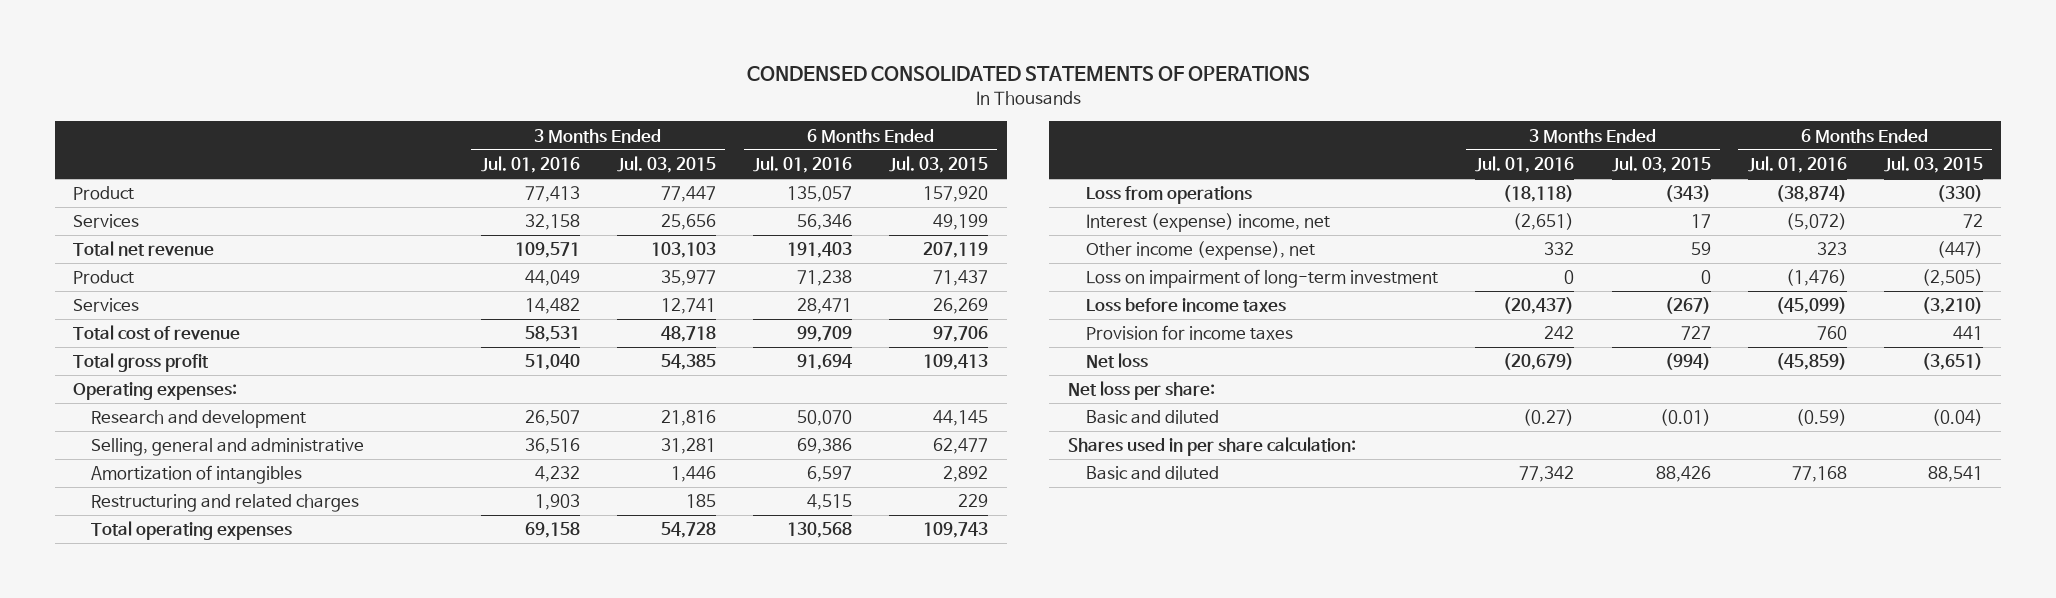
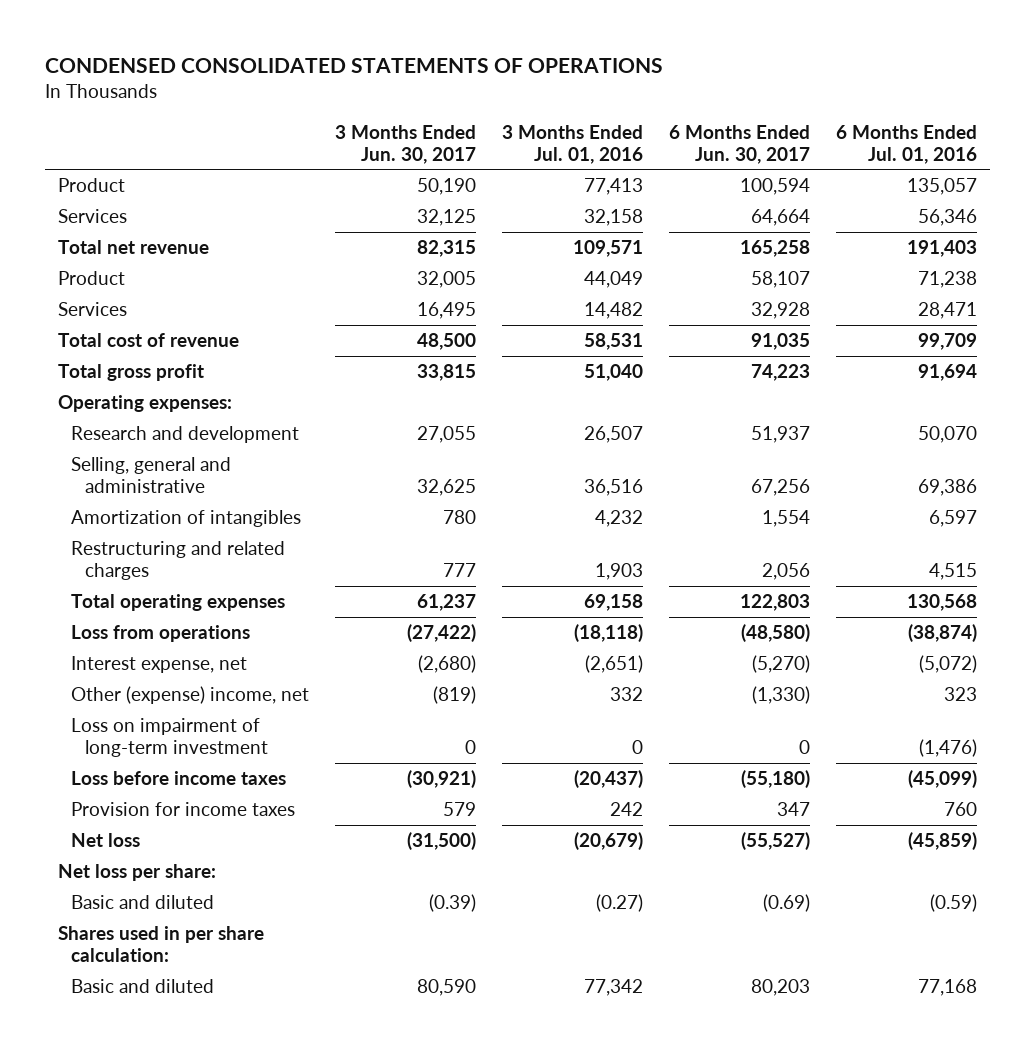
[616,156,716,174] Jul. 03, 2015 -> none
[889,156,989,174] Jul. 03, 2015 -> none
none -> [335,124,477,164] 3 Months Ended Jun. 30, 2017
none -> [668,124,810,164] 6 Months Ended Jun. 30, 2017
[1086,213,1331,233] Interest (expense) income, net -> [71,656,248,674] Interest expense, net
[1086,241,1316,261] Other income (expense), net -> [71,686,310,705] Other (expense) income, net

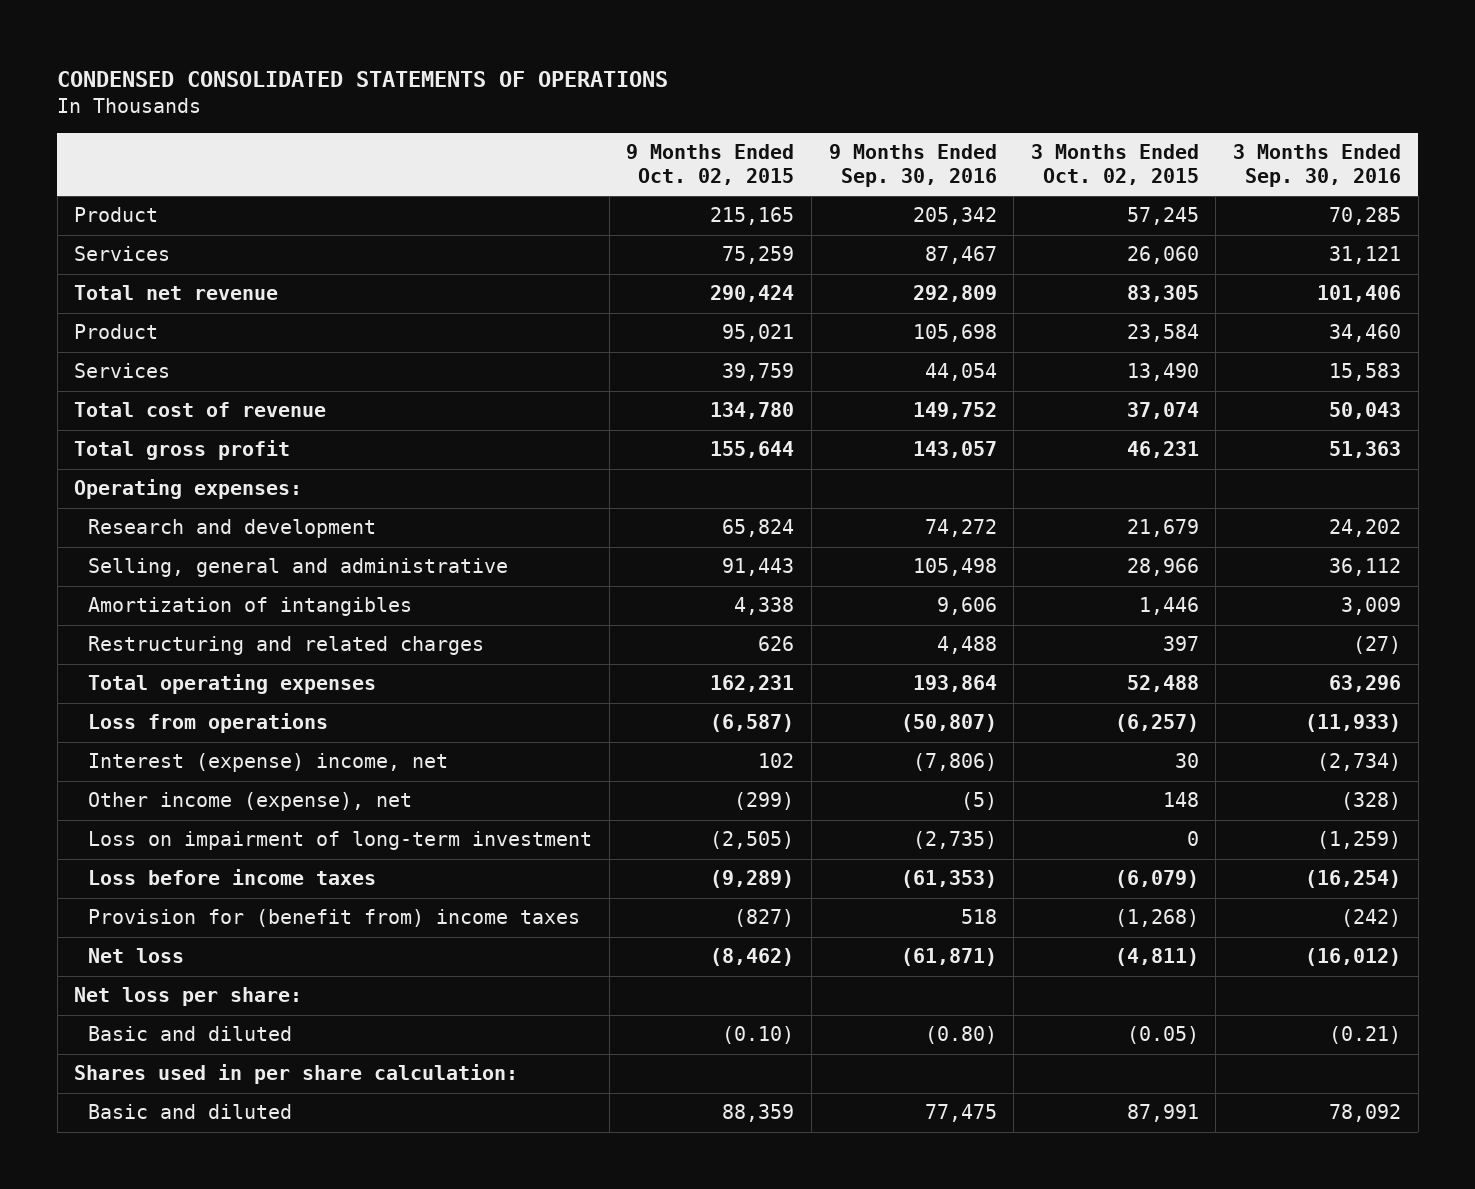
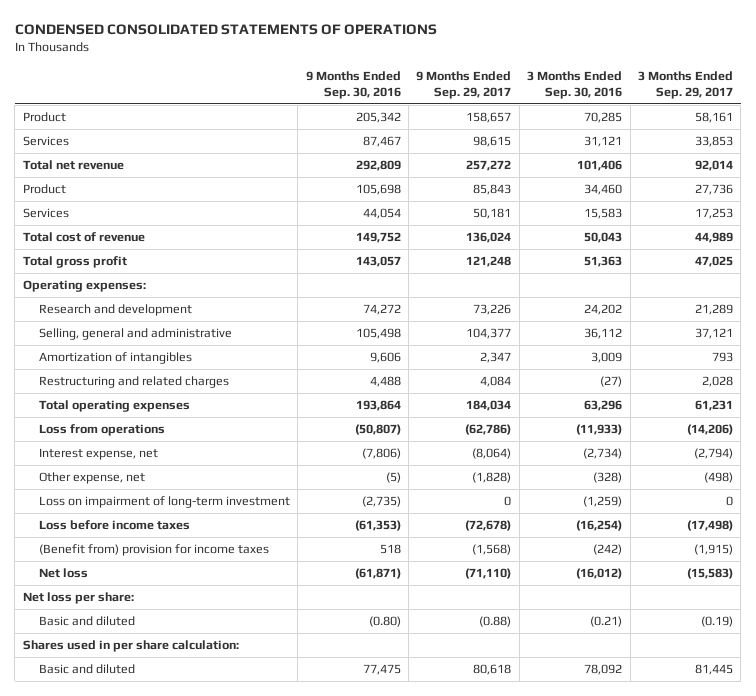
[626,144,795,186] 9 Months Ended Oct. 02, 2015 -> none
[1030,144,1199,186] 3 Months Ended Oct. 02, 2015 -> none
none -> [416,70,512,100] 9 Months Ended Sep. 29, 2017
none -> [637,70,733,100] 3 Months Ended Sep. 29, 2017
[88,753,449,773] Interest (expense) income, net -> [38,447,158,460] Interest expense, net
[88,792,413,812] Other income (expense), net -> [38,471,145,484] Other expense, net
[88,909,581,928] Provision for (benefit from) income taxes -> [38,543,269,556] (Benefit from) provision for income taxes

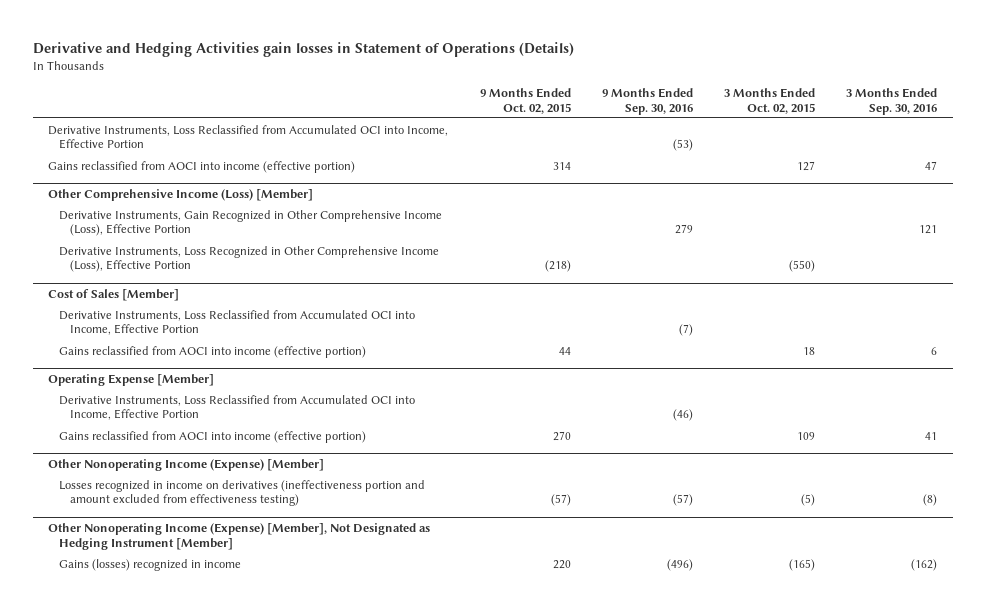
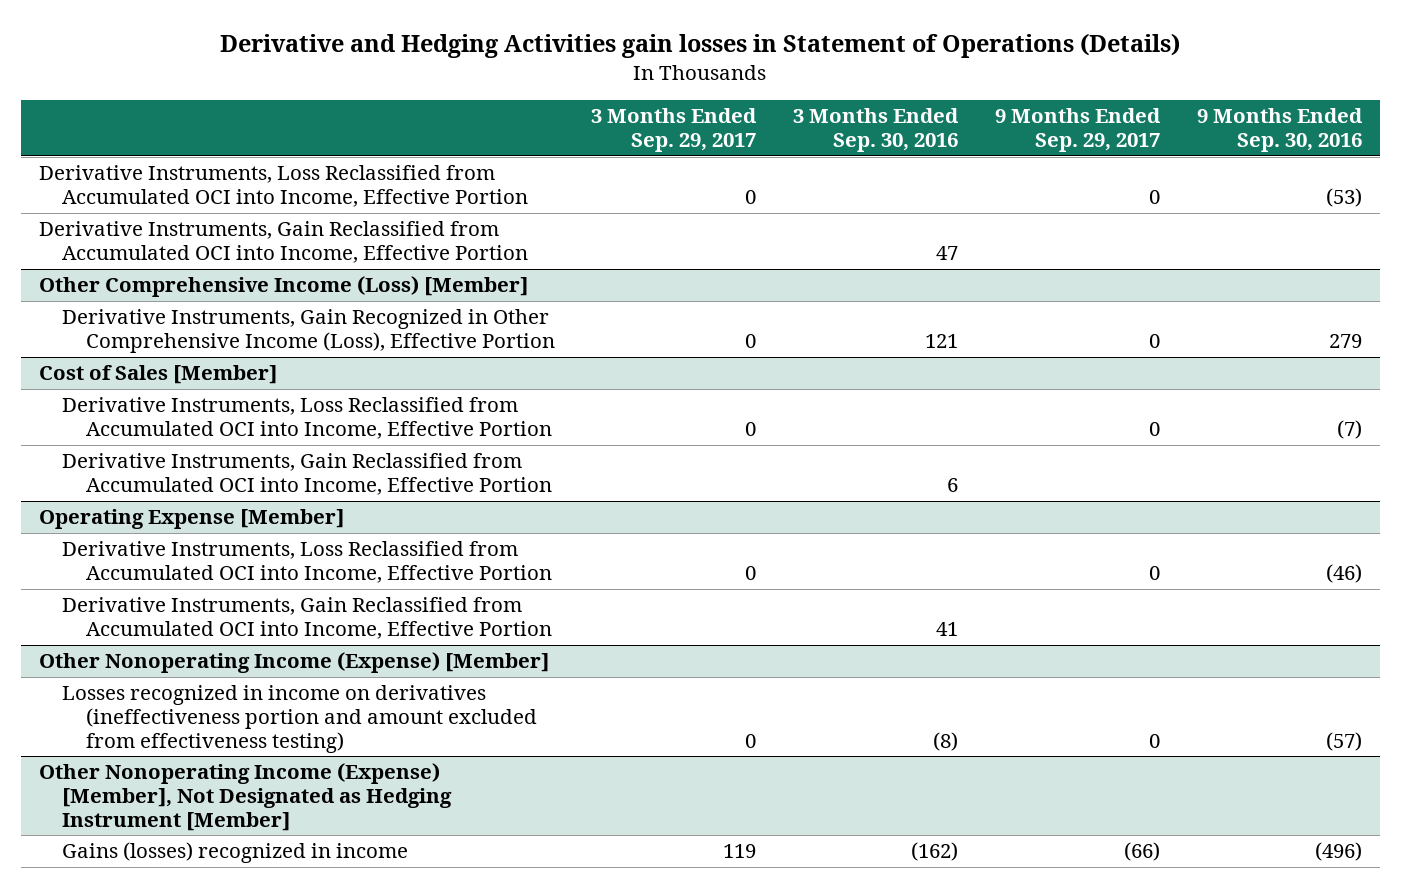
[479,87,571,114] 9 Months Ended Oct. 02, 2015 -> none
[724,87,816,114] 3 Months Ended Oct. 02, 2015 -> none
none -> [591,108,758,153] 3 Months Ended Sep. 29, 2017
none -> [995,108,1162,153] 9 Months Ended Sep. 29, 2017
[48,160,356,173] Gains reclassified from AOCI into income (effective portion) -> [39,221,529,264] Derivative Instruments, Gain Reclassified from Accumulated OCI into Income, Effective Portion
[59,245,440,273] Derivative Instruments, Loss Recognized in Other Comprehensive Income (Loss), Effective Portion -> none
[59,345,367,358] Gains reclassified from AOCI into income (effective portion) -> [62,453,552,496] Derivative Instruments, Gain Reclassified from Accumulated OCI into Income, Effective Portion
[59,430,367,443] Gains reclassified from AOCI into income (effective portion) -> [62,597,552,640] Derivative Instruments, Gain Reclassified from Accumulated OCI into Income, Effective Portion

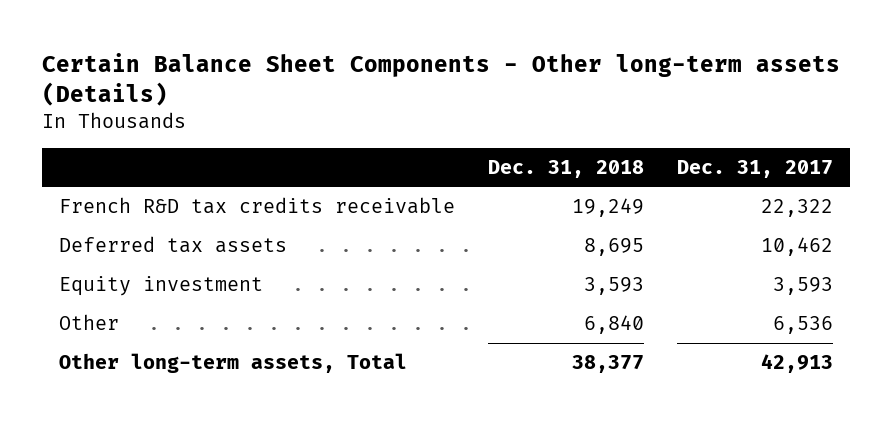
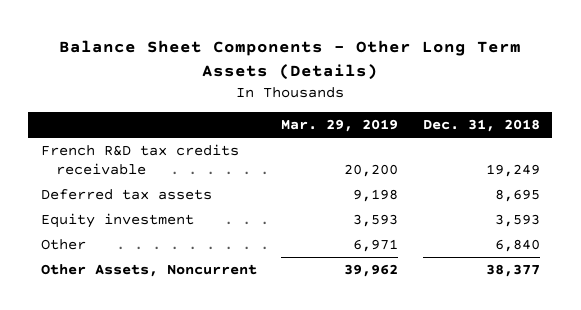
[42,53,841,107] Certain Balance Sheet Components - Other long-term assets (Details) -> [59,40,522,80] Balance Sheet Components - Other Long Term Assets (Details)
[677,159,834,178] Dec. 31, 2017 -> none
none -> [281,119,399,133] Mar. 29, 2019
[58,353,407,374] Other long-term assets, Total -> [40,264,257,278] Other Assets, Noncurrent

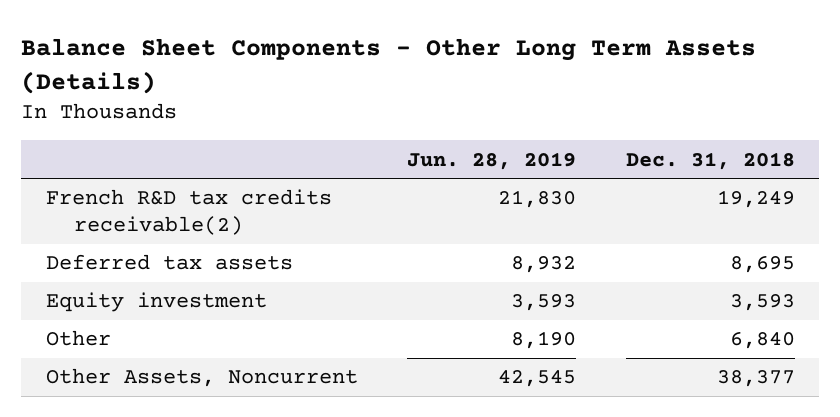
[281,119,399,133] Mar. 29, 2019 -> none
none -> [407,151,577,170] Jun. 28, 2019
[40,144,239,175] French R&D tax credits receivable -> [45,189,332,236] French R&D tax credits receivable(2)

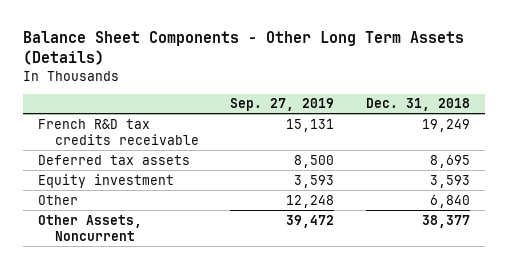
[407,151,577,170] Jun. 28, 2019 -> none
none -> [230,98,335,112] Sep. 27, 2019
[45,189,332,236] French R&D tax credits receivable(2) -> [38,118,200,146] French R&D tax credits receivable

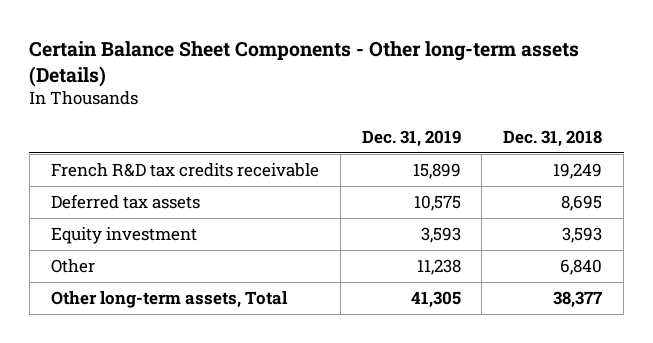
[22,30,464,66] Balance Sheet Components - Other Long Term Assets (Details) -> [29,40,580,87] Certain Balance Sheet Components - Other long-term assets (Details)
[230,98,335,112] Sep. 27, 2019 -> none
none -> [361,130,461,148] Dec. 31, 2019
[38,214,143,242] Other Assets, Noncurrent -> [50,290,288,308] Other long-term assets, Total

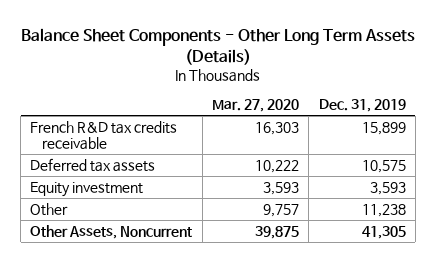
[29,40,580,87] Certain Balance Sheet Components - Other long-term assets (Details) -> [20,28,415,65] Balance Sheet Components - Other Long Term Assets (Details)
[503,130,603,148] Dec. 31, 2018 -> none
none -> [211,99,299,113] Mar. 27, 2020
[50,290,288,308] Other long-term assets, Total -> [30,224,193,239] Other Assets, Noncurrent

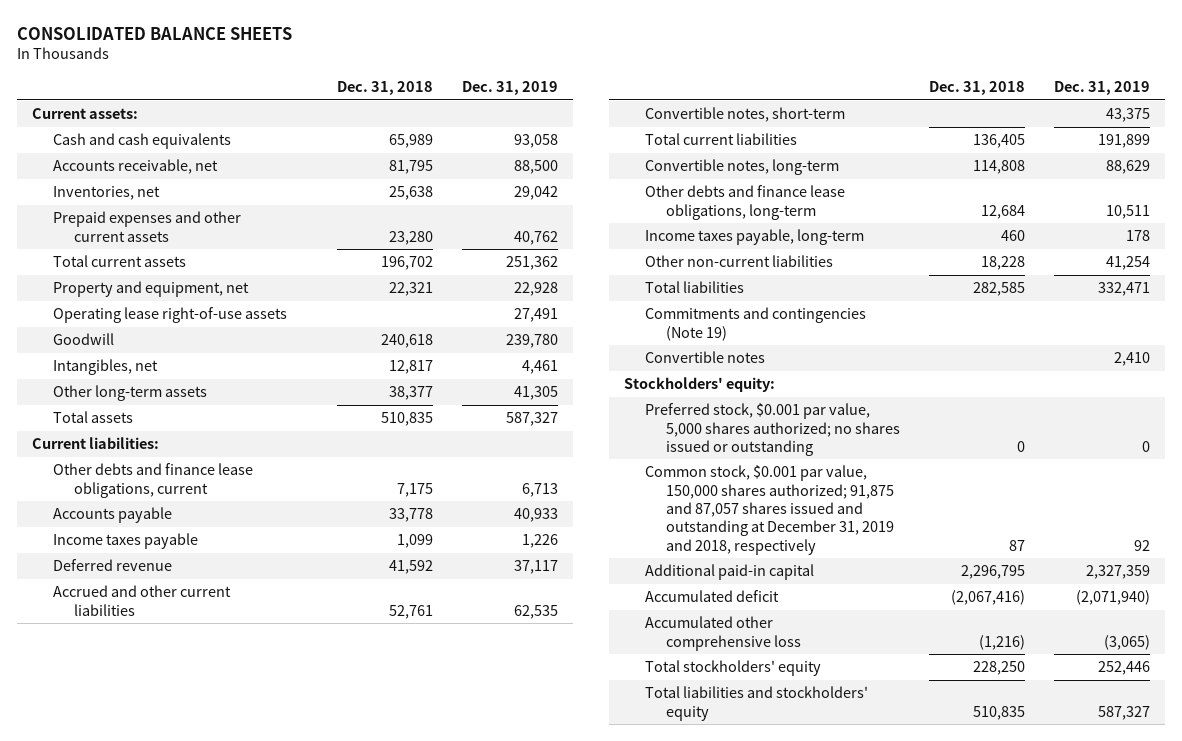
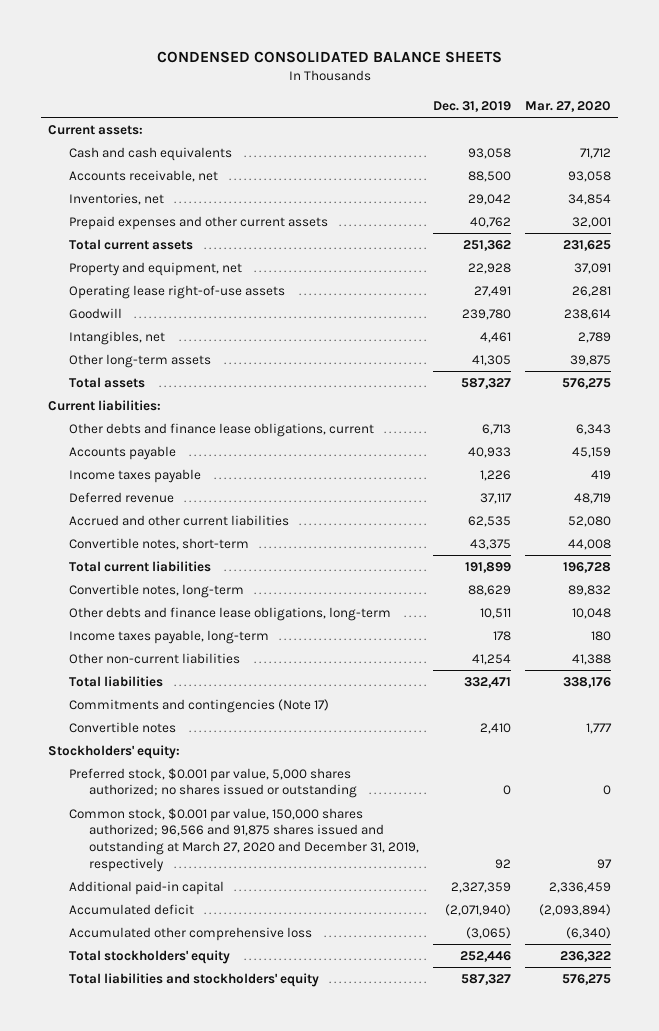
[17,26,293,40] CONSOLIDATED BALANCE SHEETS -> [156,51,502,64] CONDENSED CONSOLIDATED BALANCE SHEETS
[337,80,434,95] Dec. 31, 2018 -> none
none -> [525,100,612,112] Mar. 27, 2020
[644,307,866,341] Commitments and contingencies (Note 19) -> [68,698,329,713] Commitments and contingencies (Note 17)
[644,465,894,555] Common stock, $0.001 par value, 150,000 shares authorized; 91,875 and 87,057 shares issued and outstanding at December 31, 2019 and 2018, respectively -> [68,807,420,872] Common stock, $0.001 par value, 150,000 shares authorized; 96,566 and 91,875 shares issued and outstanding at March 27, 2020 and December 31, 2019, respectively

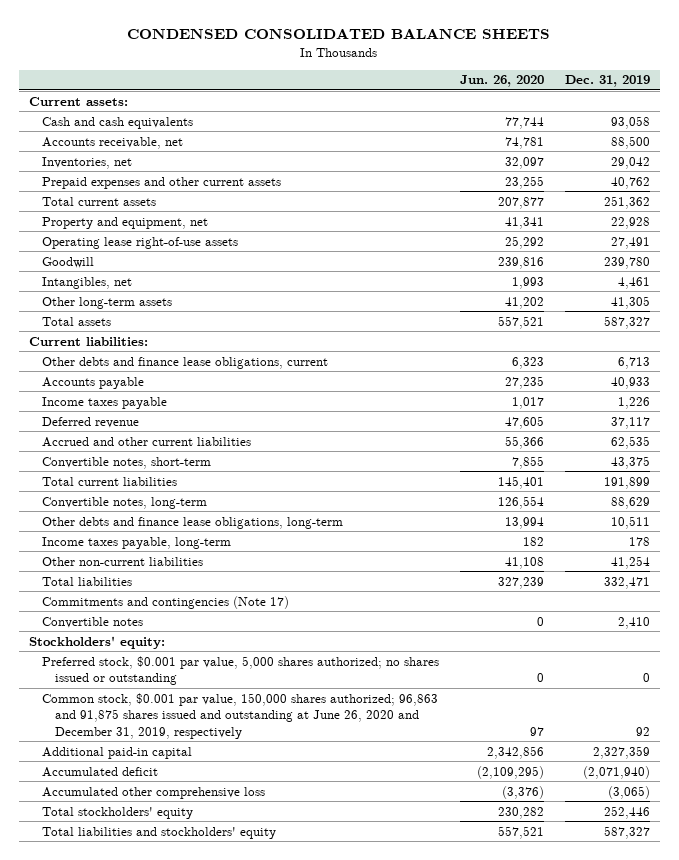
[525,100,612,112] Mar. 27, 2020 -> none
none -> [459,75,544,88] Jun. 26, 2020
[68,807,420,872] Common stock, $0.001 par value, 150,000 shares authorized; 96,566 and 91,875 shares issued and outstanding at March 27, 2020 and December 31, 2019, respectively -> [42,692,439,739] Common stock, $0.001 par value, 150,000 shares authorized; 96,863 and 91,875 shares issued and outstanding at June 26, 2020 and December 31, 2019, respectively

